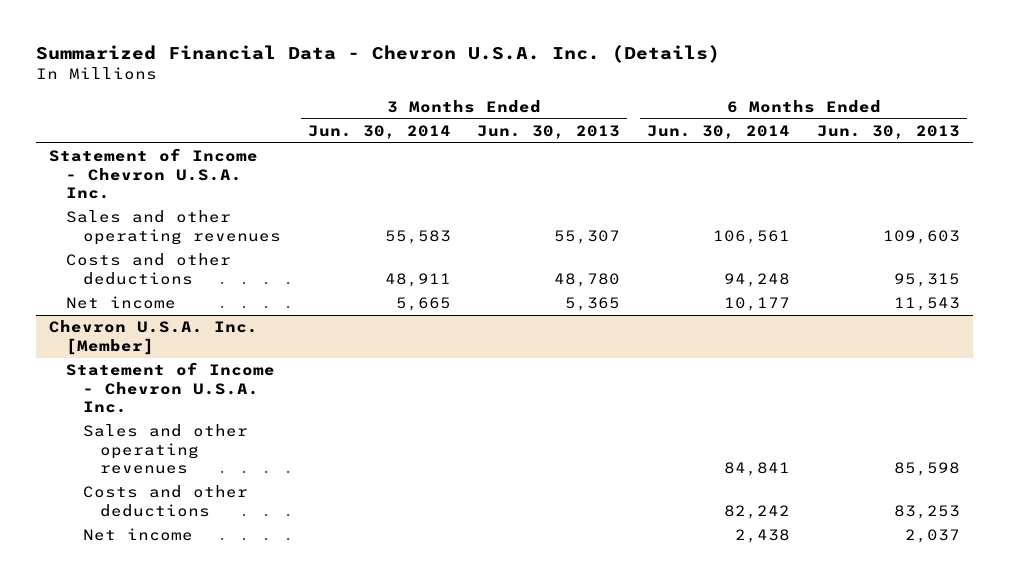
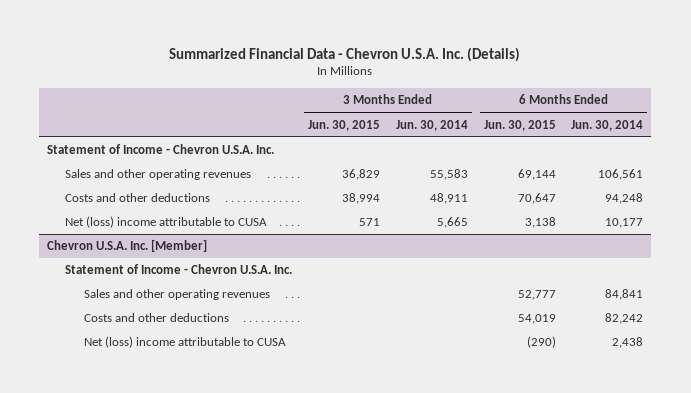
[477,124,621,139] Jun. 30, 2013 -> none
[816,124,960,139] Jun. 30, 2013 -> none
none -> [308,119,381,131] Jun. 30, 2015
none -> [483,119,556,131] Jun. 30, 2015
[66,296,177,310] Net income -> [65,216,268,229] Net (loss) income attributable to CUSA
[82,528,193,542] Net income -> [83,336,286,349] Net (loss) income attributable to CUSA

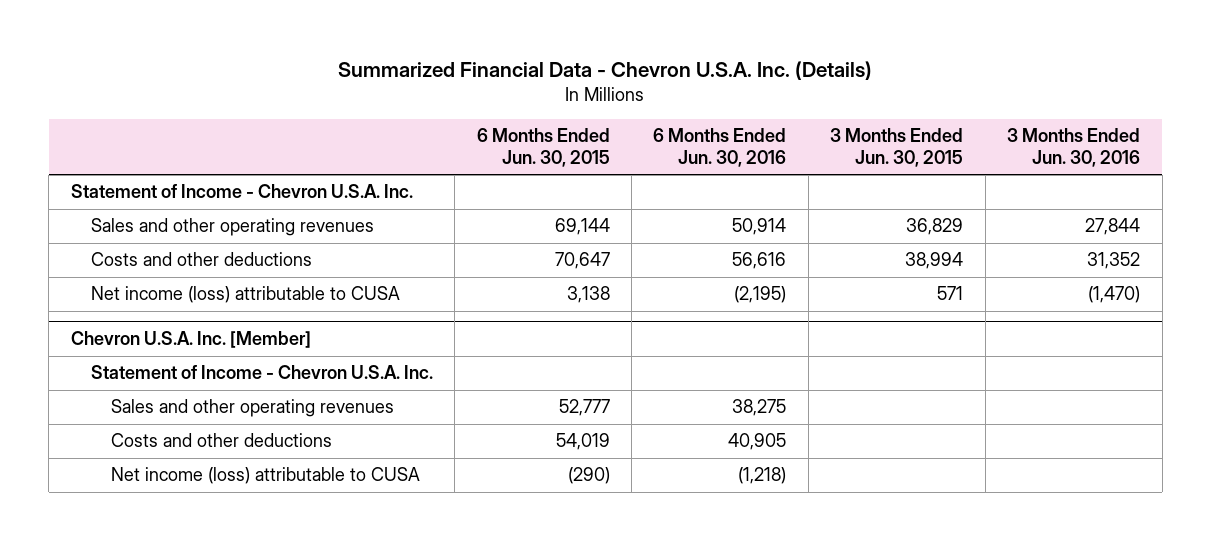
[395,119,468,131] Jun. 30, 2014 -> none
[571,119,644,131] Jun. 30, 2014 -> none
none -> [653,128,787,167] 6 Months Ended Jun. 30, 2016
none -> [1007,128,1141,167] 3 Months Ended Jun. 30, 2016
[65,216,268,229] Net (loss) income attributable to CUSA -> [90,286,400,304] Net income (loss) attributable to CUSA
[83,336,286,349] Net (loss) income attributable to CUSA -> [110,467,420,485] Net income (loss) attributable to CUSA

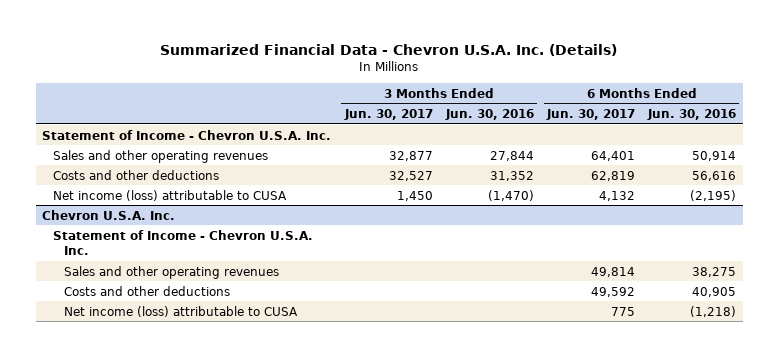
[476,128,610,167] 6 Months Ended Jun. 30, 2015 -> none
[830,128,964,167] 3 Months Ended Jun. 30, 2015 -> none
none -> [343,109,433,121] Jun. 30, 2017
none -> [545,109,635,121] Jun. 30, 2017
[70,331,311,349] Chevron U.S.A. Inc. [Member] -> [42,209,176,220] Chevron U.S.A. Inc.

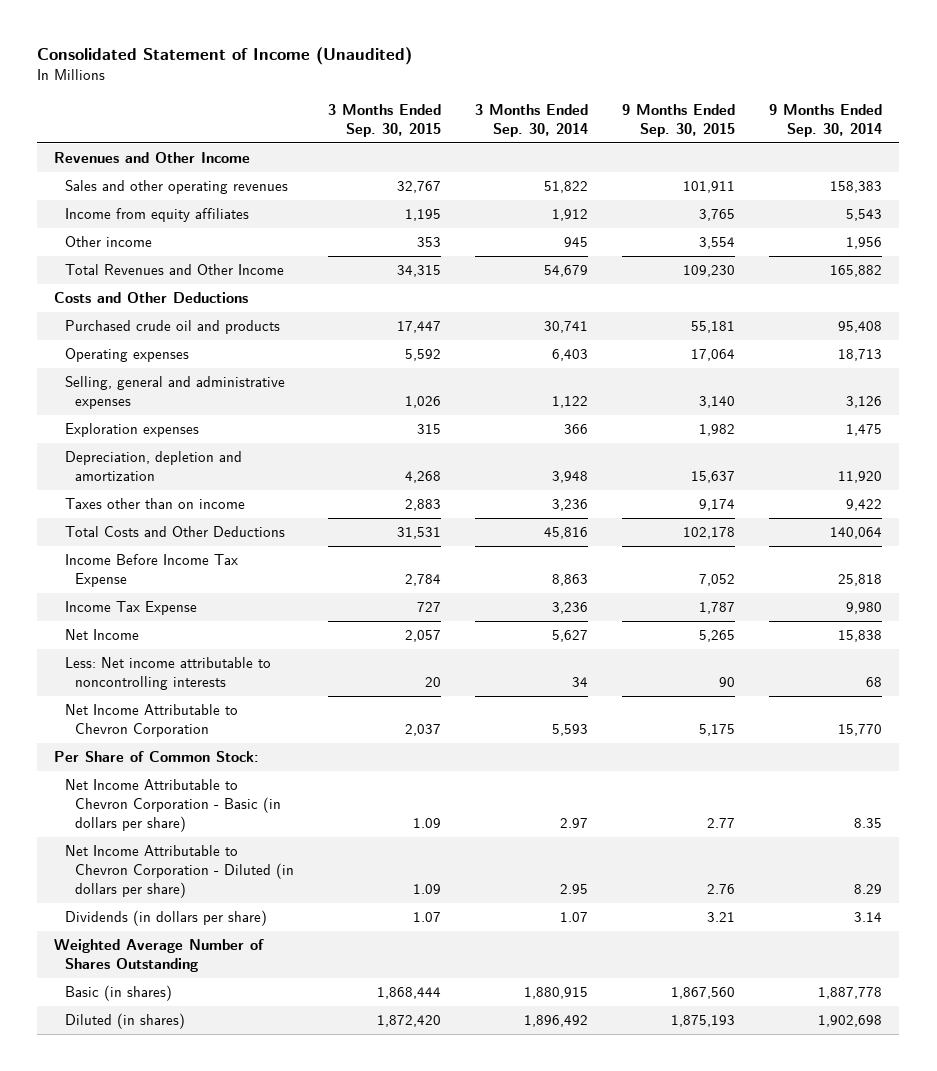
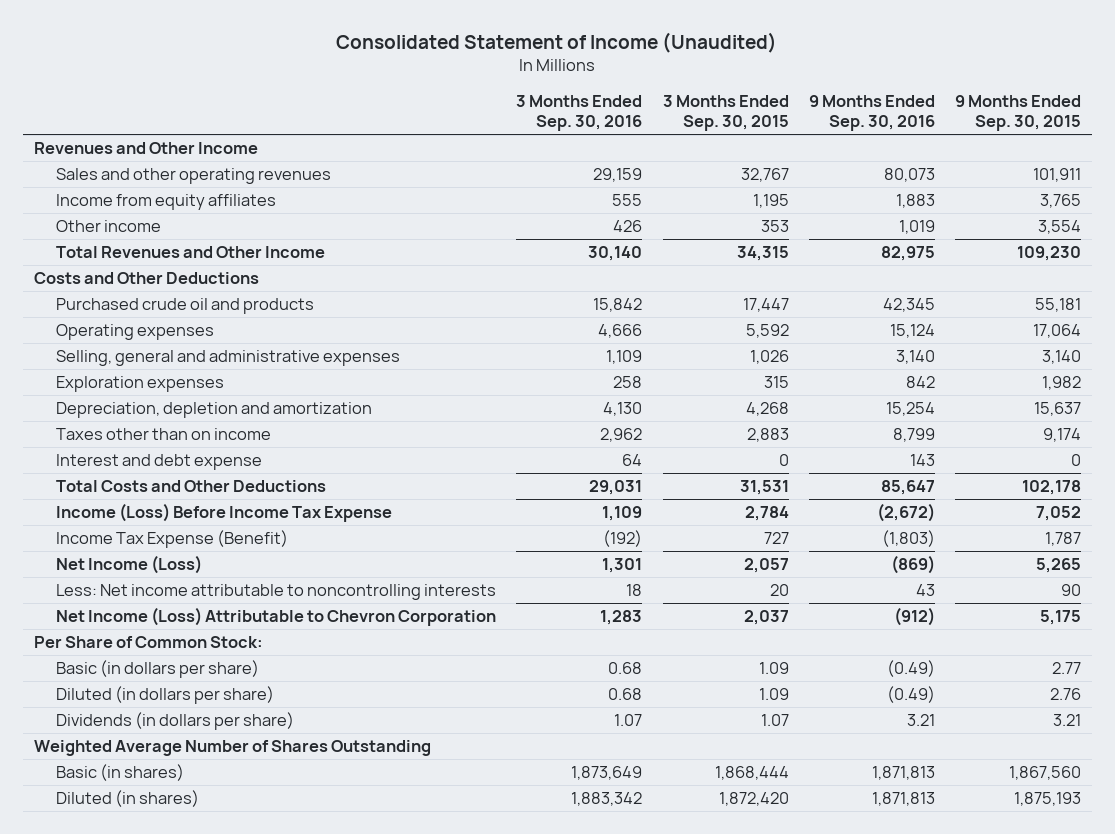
[475,103,589,137] 3 Months Ended Sep. 30, 2014 -> none
[769,103,883,137] 9 Months Ended Sep. 30, 2014 -> none
none -> [516,94,643,132] 3 Months Ended Sep. 30, 2016
none -> [809,94,936,132] 9 Months Ended Sep. 30, 2016
none -> [56,454,263,471] Interest and debt expense
[64,554,238,588] Income Before Income Tax Expense -> [56,503,393,523] Income (Loss) Before Income Tax Expense
[64,601,197,616] Income Tax Expense -> [56,530,289,549] Income Tax Expense (Benefit)
[64,629,139,641] Net Income -> [56,555,203,575] Net Income (Loss)
[64,704,238,738] Net Income Attributable to Chevron Corporation -> [56,607,497,627] Net Income (Loss) Attributable to Chevron Corporation
[64,779,282,833] Net Income Attributable to Chevron Corporation - Basic (in dollars per share) -> [56,660,260,679] Basic (in dollars per share)
[64,845,295,899] Net Income Attributable to Chevron Corporation - Diluted (in dollars per share) -> [56,686,275,705] Diluted (in dollars per share)

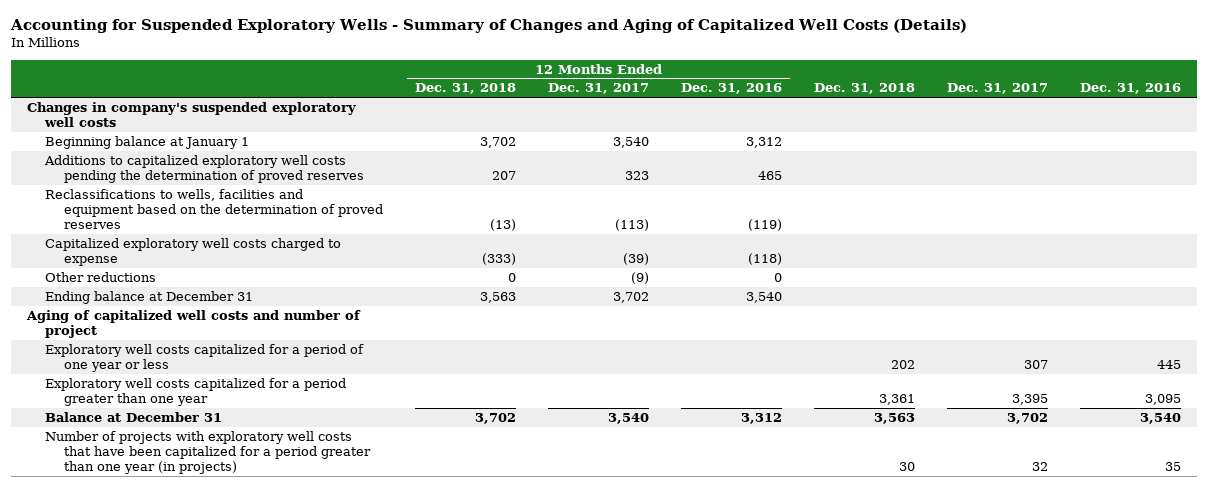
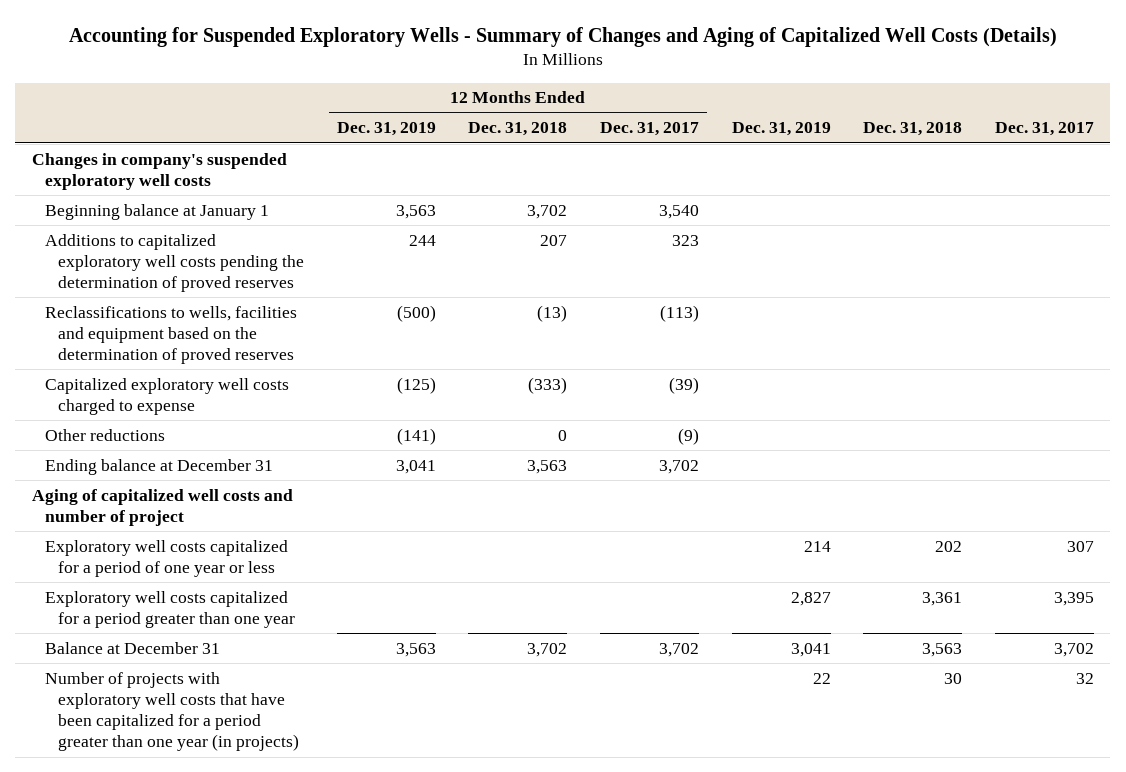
[681,83,783,95] Dec. 31, 2016 -> none
[1080,83,1182,95] Dec. 31, 2016 -> none
none -> [336,122,436,137] Dec. 31, 2019
none -> [731,122,831,137] Dec. 31, 2019
[608,412,650,424] 3,540 -> [659,642,700,657] 3,702

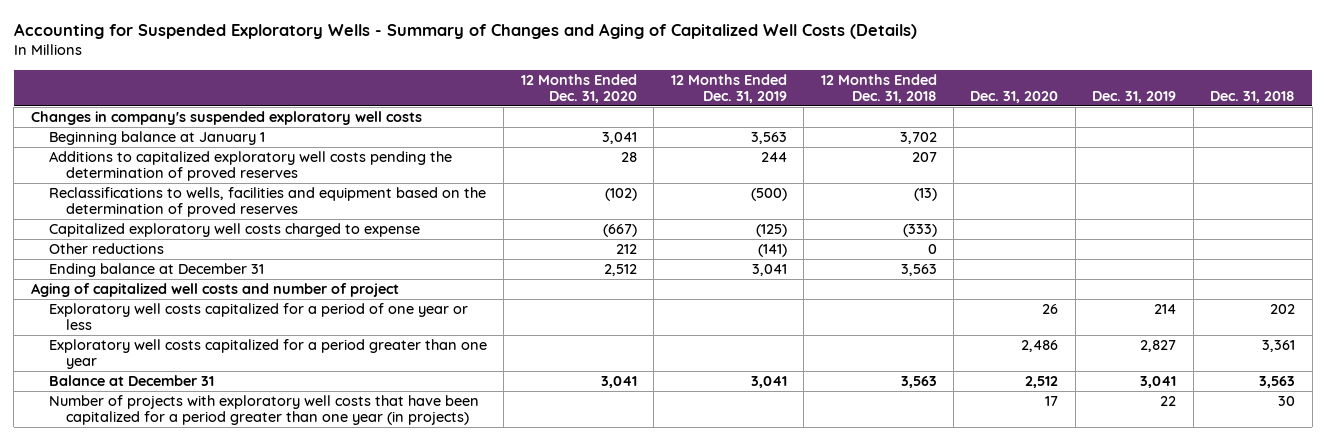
[600,122,700,137] Dec. 31, 2017 -> none
[995,122,1095,137] Dec. 31, 2017 -> none
none -> [520,73,637,103] 12 Months Ended Dec. 31, 2020
none -> [970,90,1059,103] Dec. 31, 2020
[395,642,436,657] 3,563 -> [750,375,787,388] 3,041
[527,642,568,657] 3,702 -> [900,375,937,388] 3,563

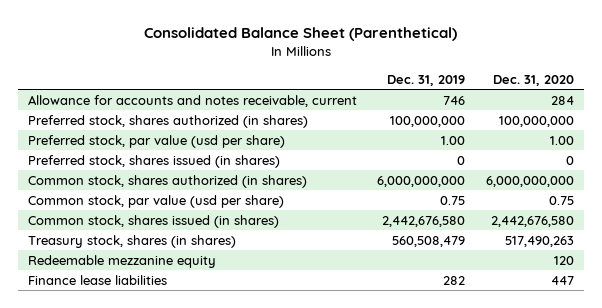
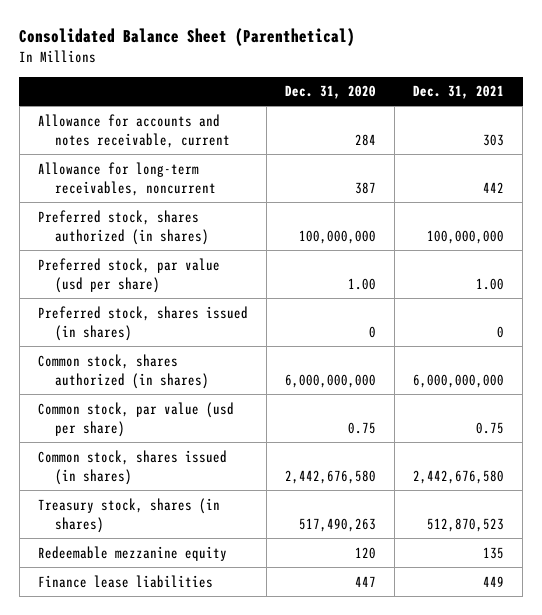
[387,74,466,86] Dec. 31, 2019 -> none
none -> [413,85,505,100] Dec. 31, 2021
none -> [37,161,217,196] Allowance for long-term receivables, noncurrent

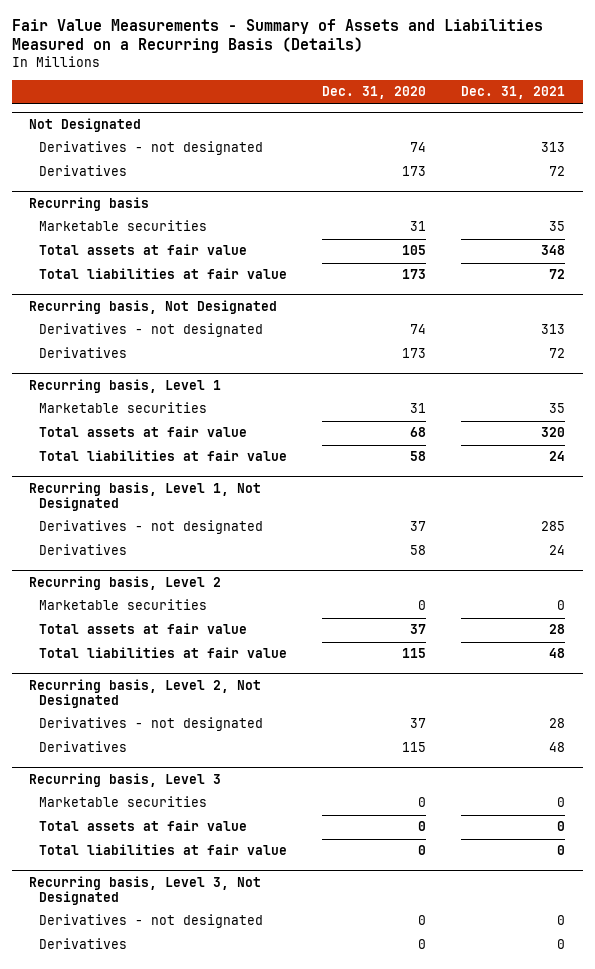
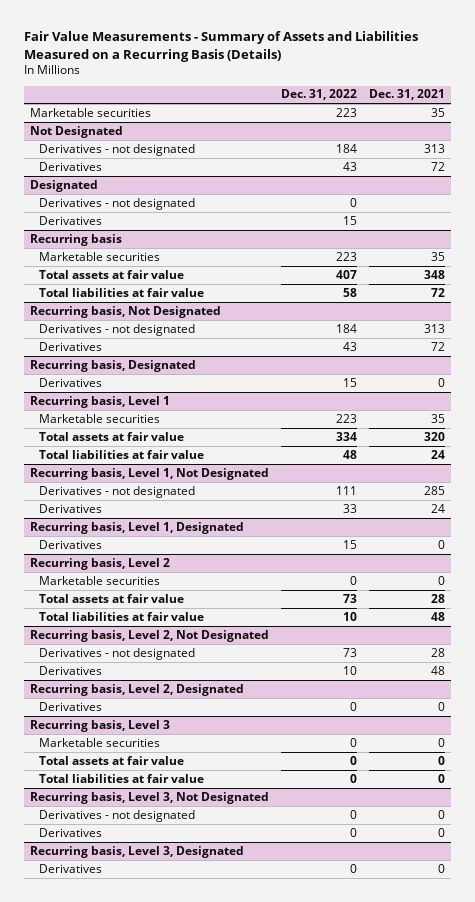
[322,86,427,100] Dec. 31, 2020 -> none
none -> [280,89,357,101] Dec. 31, 2022
none -> [29,107,151,117] Marketable securities
none -> [29,179,98,192] Designated
none -> [38,197,195,210] Derivatives - not designated
none -> [38,215,102,225] Derivatives
none -> [29,359,196,372] Recurring basis, Designated
none -> [38,377,102,387] Derivatives
none -> [29,521,244,534] Recurring basis, Level 1, Designated
none -> [38,539,102,549] Derivatives
none -> [29,683,244,696] Recurring basis, Level 2, Designated
none -> [38,701,102,711] Derivatives
none -> [29,845,244,858] Recurring basis, Level 3, Designated
none -> [38,863,102,873] Derivatives

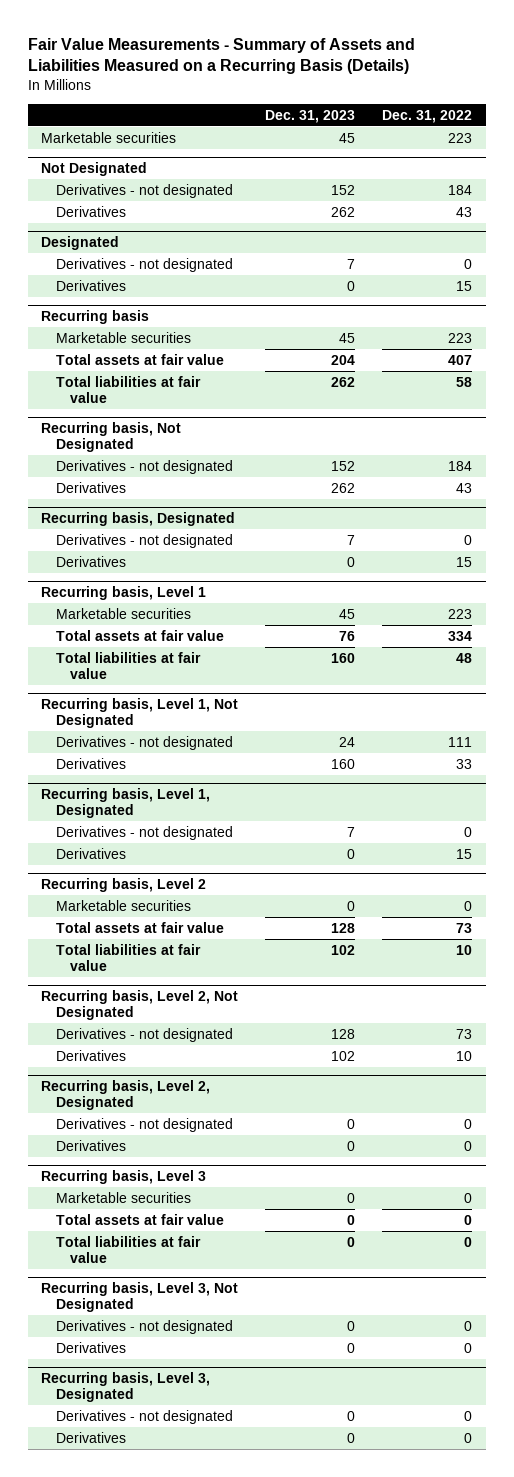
[368,89,445,101] Dec. 31, 2021 -> none
none -> [265,109,356,123] Dec. 31, 2023
none -> [55,533,233,548] Derivatives - not designated
none -> [55,825,233,840] Derivatives - not designated
none -> [55,1117,233,1132] Derivatives - not designated
none -> [55,1409,233,1424] Derivatives - not designated

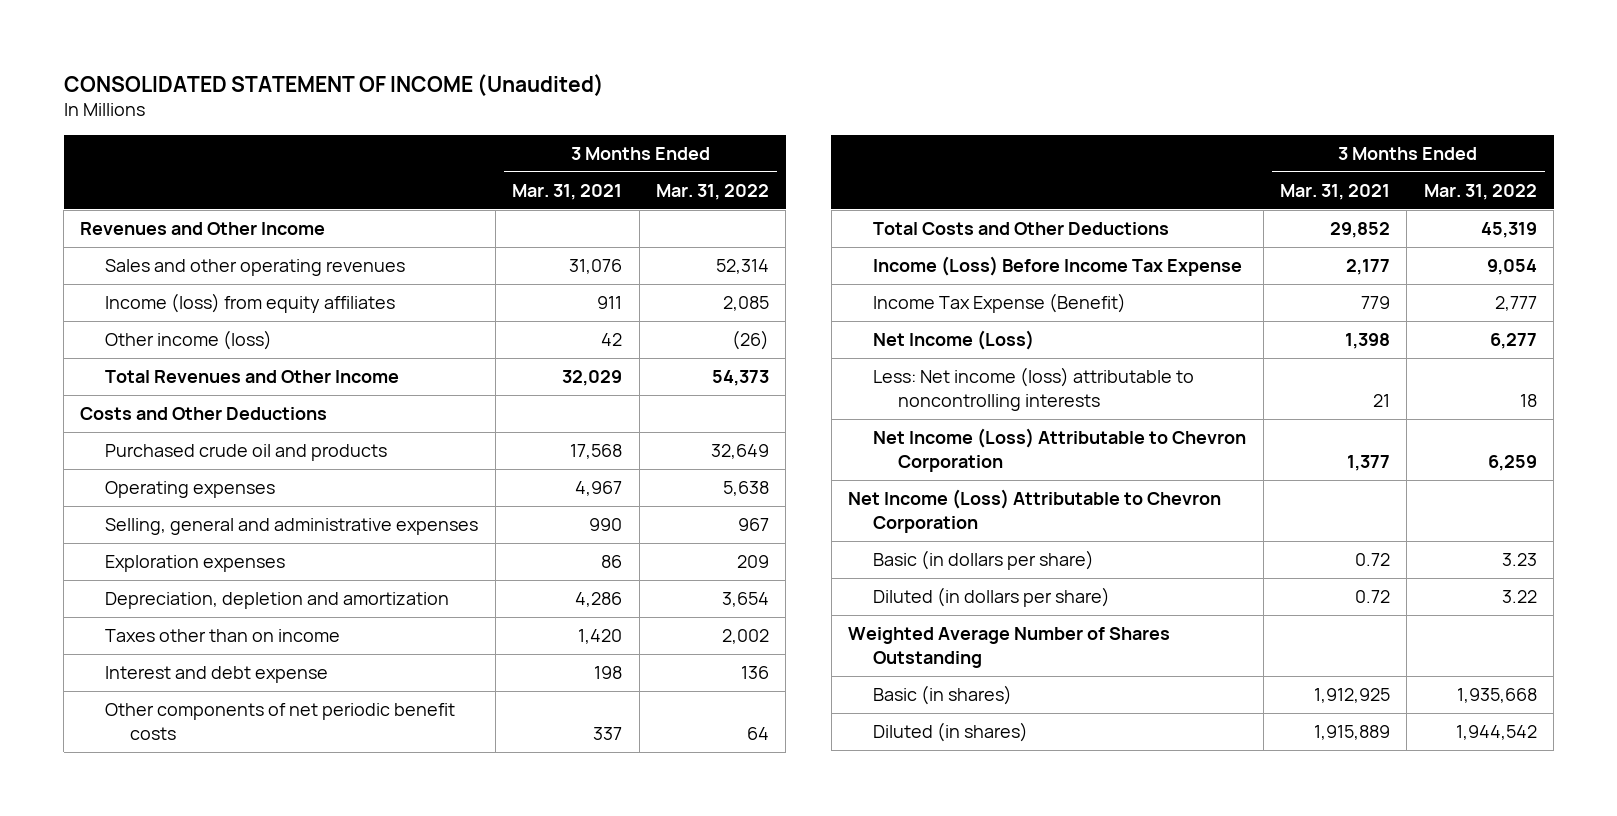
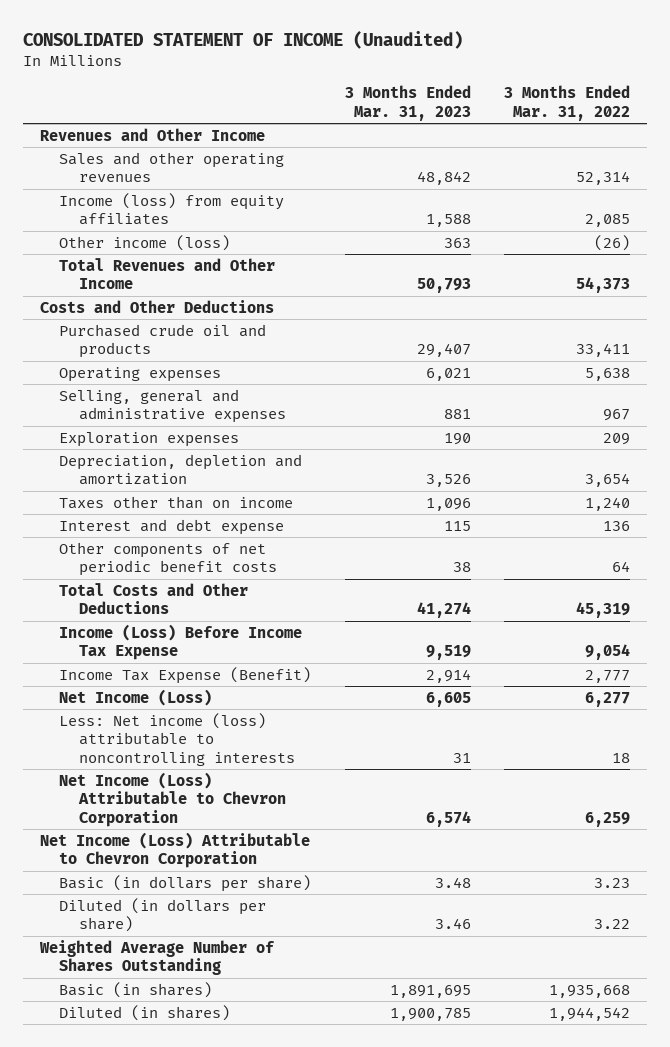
[512,183,623,200] Mar. 31, 2021 -> none
none -> [344,85,471,121] 3 Months Ended Mar. 31, 2023
[710,444,769,460] 32,649 -> [575,343,630,358] 33,411
[721,629,769,645] 2,002 -> [584,496,630,511] 1,240

